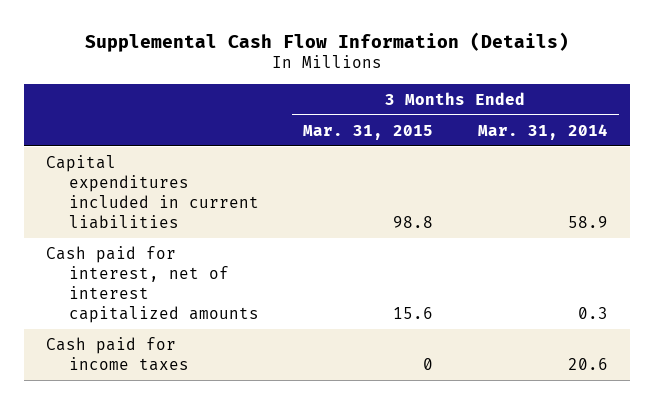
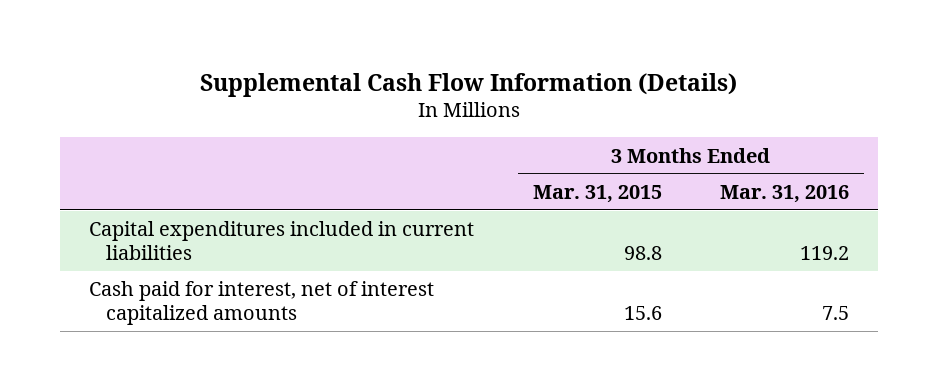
[477,123,608,140] Mar. 31, 2014 -> none
none -> [720,184,850,203] Mar. 31, 2016
[45,336,190,371] Cash paid for income taxes -> none

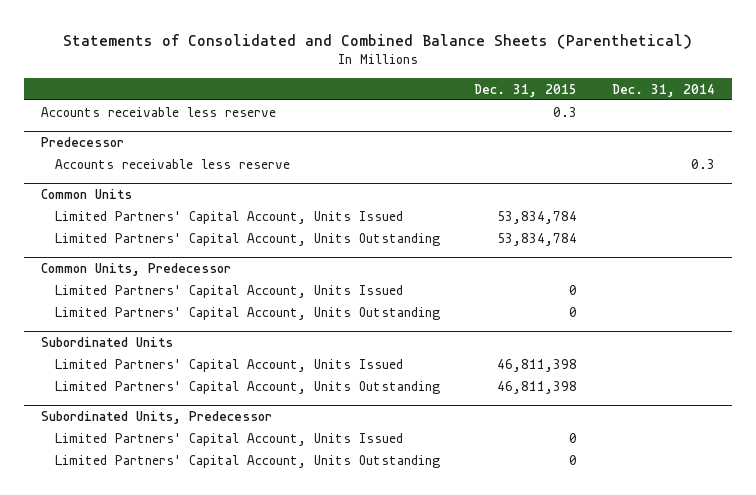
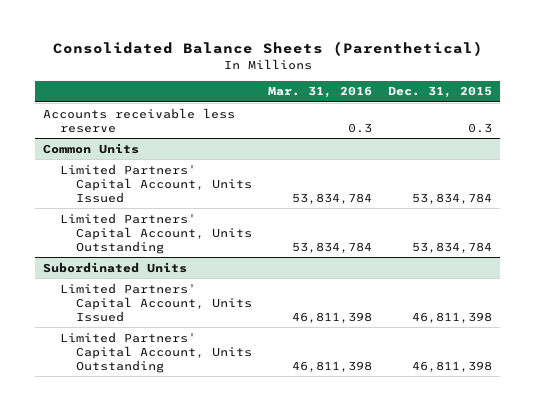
[63,33,693,49] Statements of Consolidated and Combined Balance Sheets (Parenthetical) -> [52,41,483,57] Consolidated Balance Sheets (Parenthetical)
[611,83,715,97] Dec. 31, 2014 -> none
none -> [268,86,373,99] Mar. 31, 2016
[41,137,125,148] Predecessor -> none
[55,158,291,169] Accounts receivable less reserve -> none
[41,263,232,277] Common Units, Predecessor -> none
[55,284,404,298] Limited Partners' Capital Account, Units Issued -> none
[55,306,441,320] Limited Partners' Capital Account, Units Outstanding -> none
[41,411,273,425] Subordinated Units, Predecessor -> none
[55,432,404,446] Limited Partners' Capital Account, Units Issued -> none
[55,454,441,468] Limited Partners' Capital Account, Units Outstanding -> none

